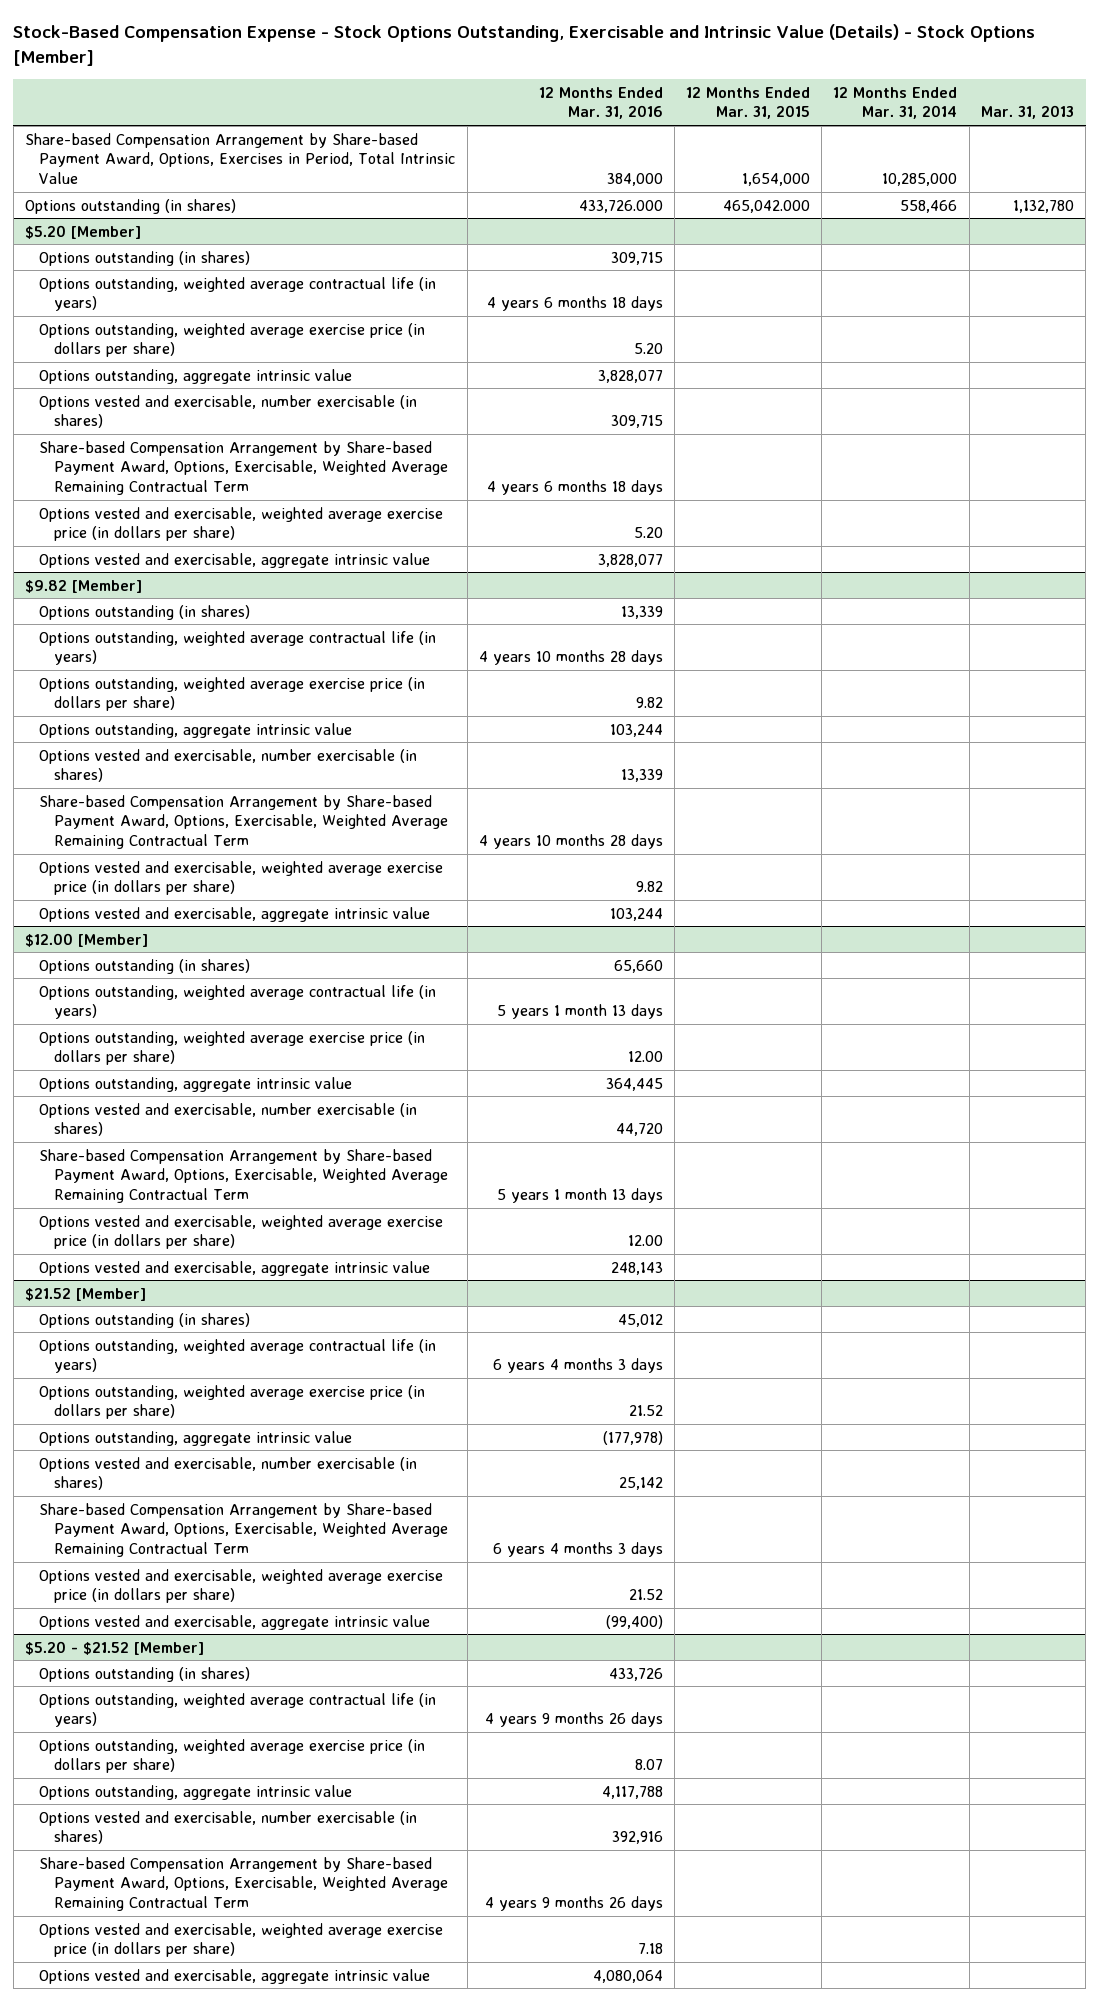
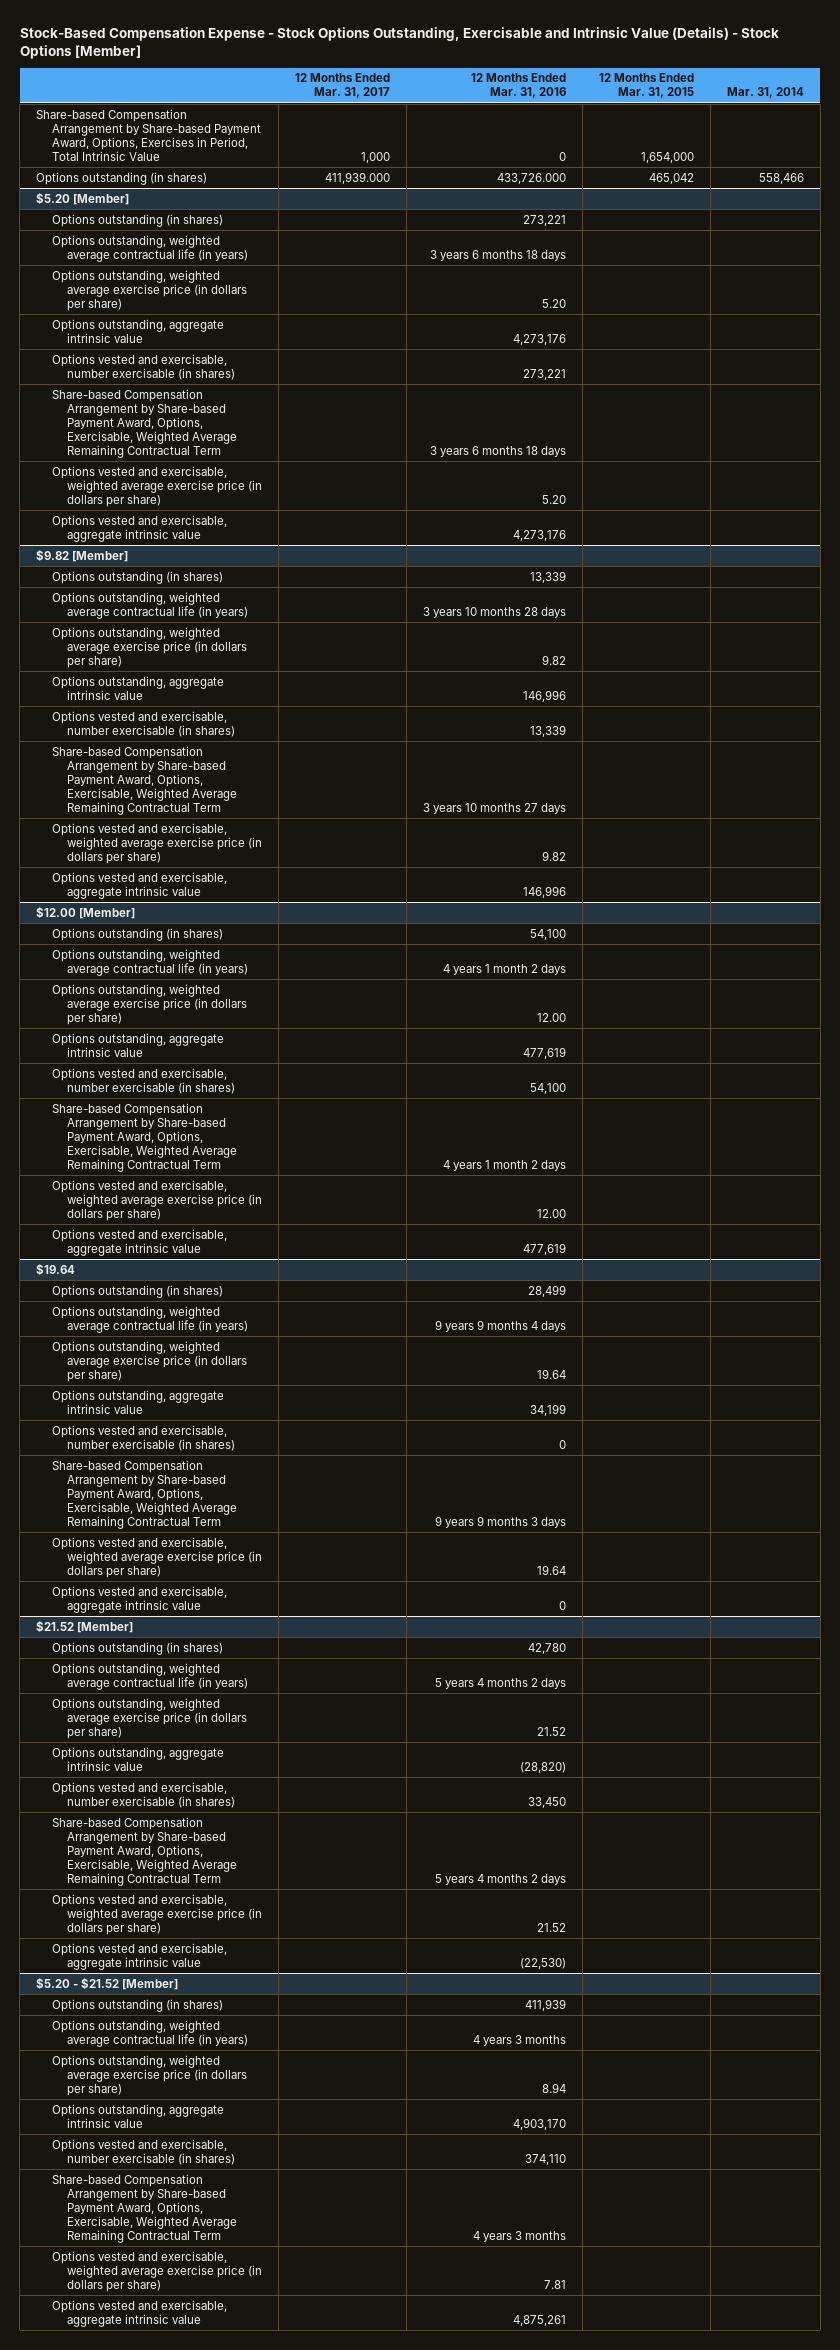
[833,86,958,120] 12 Months Ended Mar. 31, 2014 -> none
[980,105,1074,120] Mar. 31, 2013 -> none
none -> [295,73,391,99] 12 Months Ended Mar. 31, 2017
none -> [726,87,804,99] Mar. 31, 2014
[606,173,663,187] 384,000 -> [559,151,567,161] 0
[723,199,811,213] 465,042.000 -> [649,172,695,184] 465,042
[610,251,663,265] 309,715 -> [523,214,567,226] 273,221
[486,296,663,312] 4 years 6 months 18 days -> [430,249,567,261] 3 years 6 months 18 days
[597,369,663,383] 3,828,077 -> [513,333,567,345] 4,273,176
[610,415,663,429] 309,715 -> [523,368,567,380] 273,221
[486,480,663,496] 4 years 6 months 18 days -> [430,445,567,457] 3 years 6 months 18 days
[597,553,663,567] 3,828,077 -> [513,529,567,541] 4,273,176
[478,650,663,666] 4 years 10 months 28 days -> [423,606,567,618] 3 years 10 months 28 days
[609,723,663,737] 103,244 -> [523,689,567,702] 146,996
[478,834,663,850] 4 years 10 months 28 days -> [423,802,567,814] 3 years 10 months 27 days
[609,907,663,921] 103,244 -> [523,885,567,898] 146,996
[613,959,663,973] 65,660 -> [530,928,567,940] 54,100
[496,1004,663,1020] 5 years 1 month 13 days -> [443,963,567,975] 4 years 1 month 2 days
[605,1077,663,1091] 364,445 -> [523,1046,567,1059] 477,619
[615,1123,663,1137] 44,720 -> [530,1082,567,1094] 54,100
[496,1188,663,1204] 5 years 1 month 13 days -> [443,1159,567,1171] 4 years 1 month 2 days
[610,1261,663,1275] 248,143 -> [523,1242,567,1255] 477,619
none -> [36,1262,76,1276] $19.64
none -> [51,1284,223,1298] Options outstanding (in shares)
none -> [51,1305,249,1333] Options outstanding, weighted average contractual life (in years)
none -> [51,1340,248,1382] Options outstanding, weighted average exercise price (in dollars per share)
none -> [51,1389,224,1414] Options outstanding, aggregate intrinsic value
none -> [51,1424,236,1451] Options vested and exercisable, number exercisable (in shares)
none -> [51,1459,238,1529] Share-based Compensation Arrangement by Share-based Payment Award, Options, Exercisable, Weighted Average Remaining Contractual Term
none -> [51,1536,263,1578] Options vested and exercisable, weighted average exercise price (in dollars per share)
none -> [51,1585,227,1613] Options vested and exercisable, aggregate intrinsic value
[617,1313,663,1327] 45,012 -> [528,1642,567,1654] 42,780
[492,1358,663,1374] 6 years 4 months 3 days -> [435,1677,567,1689] 5 years 4 months 2 days
[602,1430,663,1445] (177,978) -> [520,1761,567,1773] (28,820)
[618,1477,663,1491] 25,142 -> [528,1796,567,1808] 33,450
[492,1542,663,1558] 6 years 4 months 3 days -> [435,1873,567,1885] 5 years 4 months 2 days
[605,1614,663,1629] (99,400) -> [520,1957,567,1969] (22,530)
[608,1667,663,1681] 433,726 -> [525,1998,567,2011] 411,939
[484,1712,663,1728] 4 years 9 months 26 days -> [473,2034,567,2046] 4 years 3 months
[634,1759,663,1771] 8.07 -> [542,2082,567,2093] 8.94
[601,1785,663,1799] 4,117,788 -> [513,2117,567,2130] 4,903,170
[611,1831,663,1845] 392,916 -> [525,2153,567,2165] 374,110
[484,1896,663,1912] 4 years 9 months 26 days -> [473,2230,567,2242] 4 years 3 months
[637,1943,663,1955] 7.18 -> [544,2279,567,2289] 7.81
[592,1969,663,1983] 4,080,064 -> [513,2314,567,2326] 4,875,261

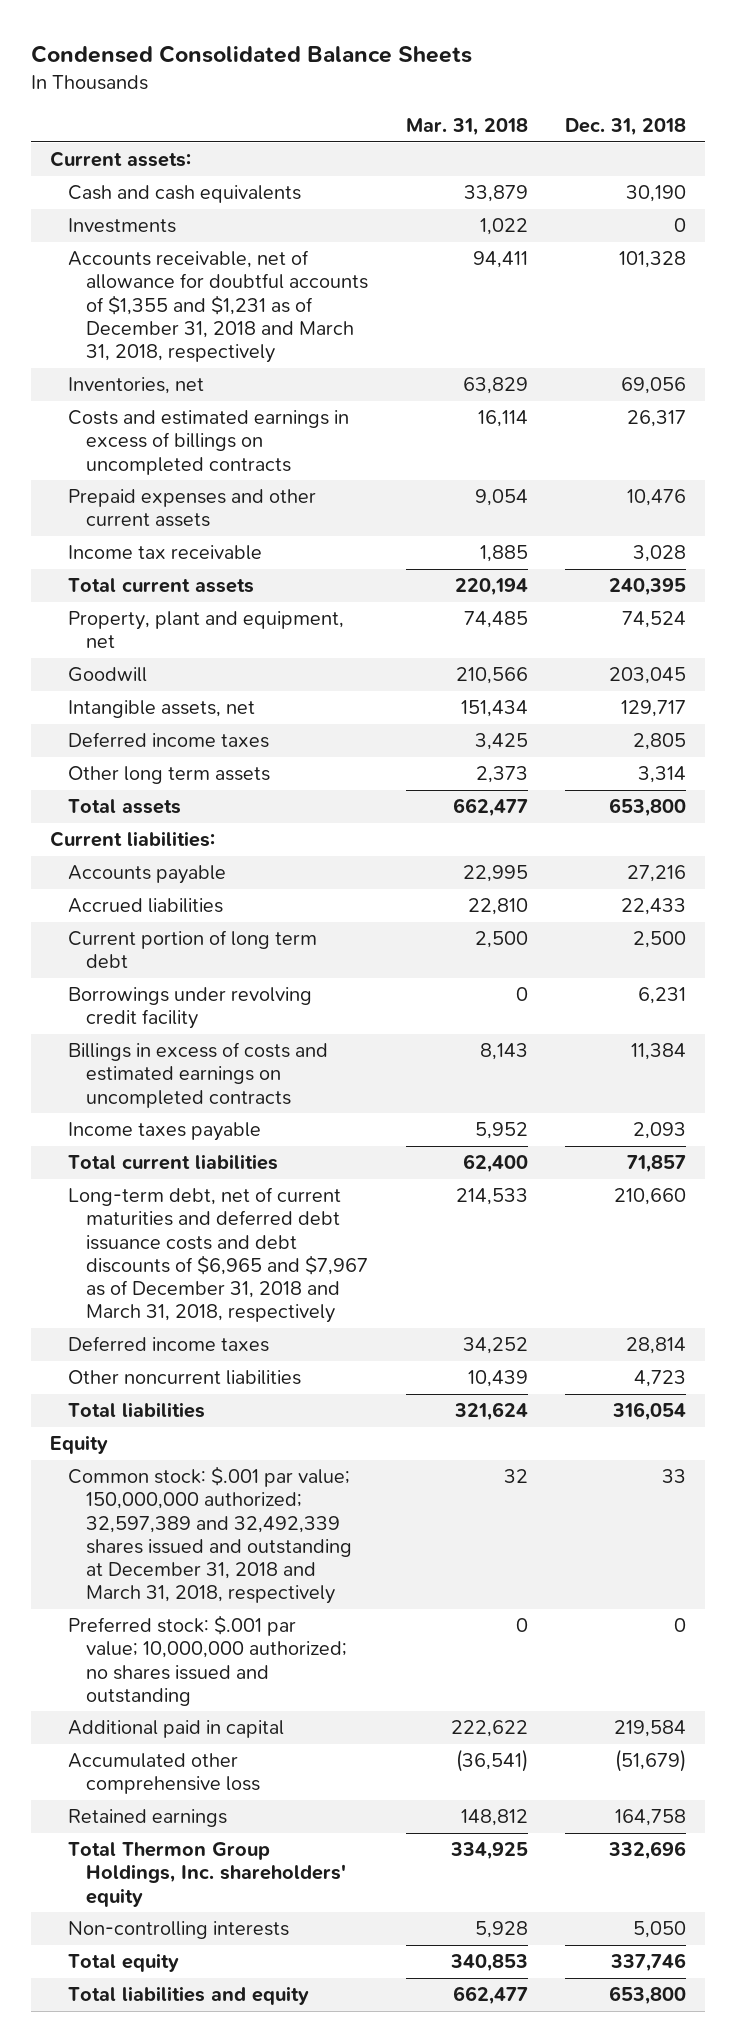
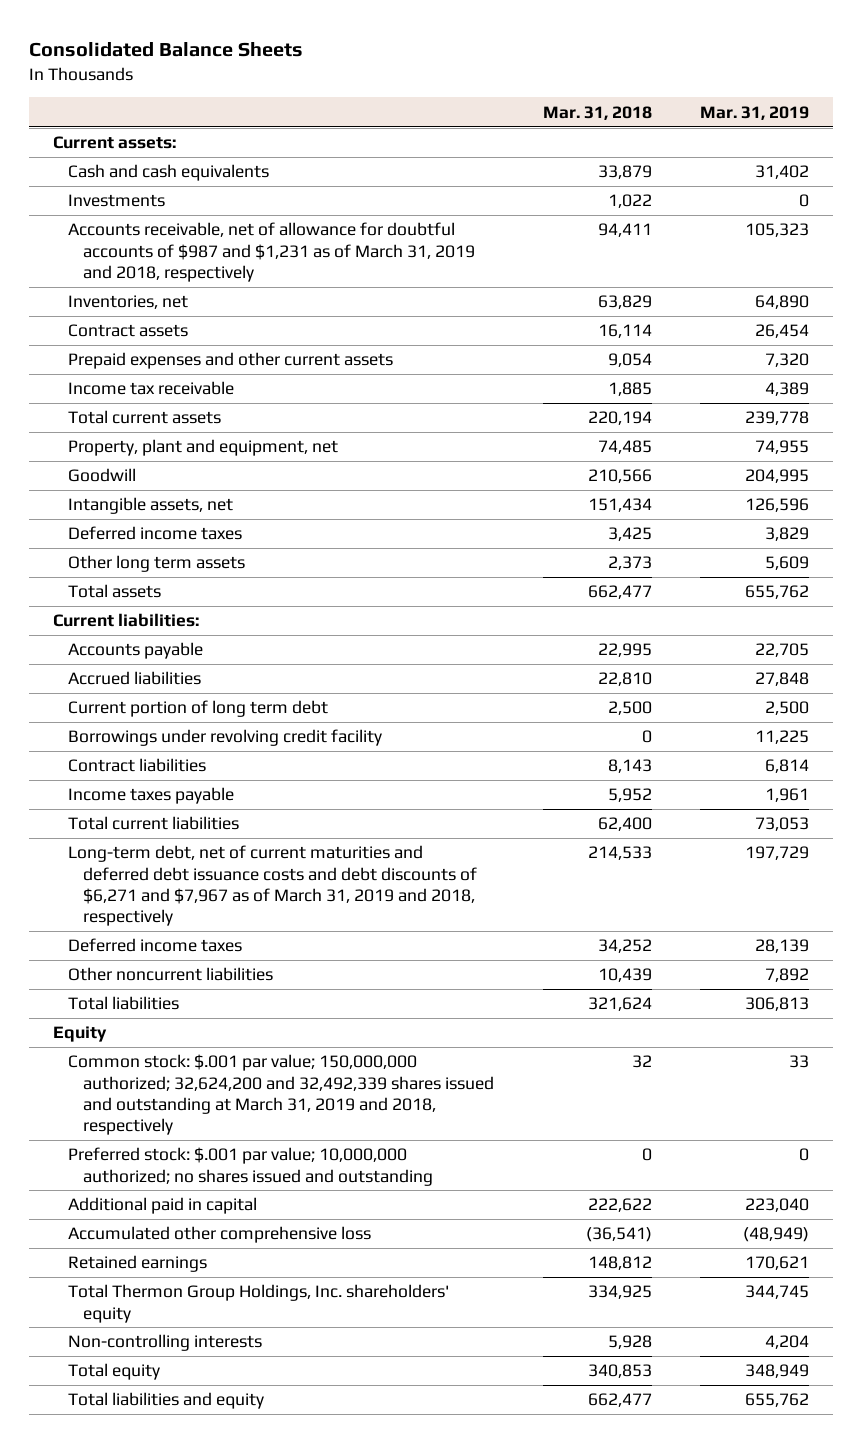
[31,45,473,64] Condensed Consolidated Balance Sheets -> [29,42,304,58] Consolidated Balance Sheets
[565,118,687,137] Dec. 31, 2018 -> none
none -> [700,105,810,120] Mar. 31, 2019
[68,250,369,363] Accounts receivable, net of allowance for doubtful accounts of $1,355 and $1,231 as of December 31, 2018 and March 31, 2018, respectively -> [68,222,476,282] Accounts receivable, net of allowance for doubtful accounts of $987 and $1,231 as of March 31, 2019 and 2018, respectively
[68,410,350,475] Costs and estimated earnings in excess of billings on uncompleted contracts -> [68,324,189,338] Contract assets
[68,1042,329,1108] Billings in excess of costs and estimated earnings on uncompleted contracts -> [68,758,207,773] Contract liabilities
[68,1187,369,1324] Long-term debt, net of current maturities and deferred debt issuance costs and debt discounts of $6,965 and $7,967 as of December 31, 2018 and March 31, 2018, respectively -> [68,845,478,926] Long-term debt, net of current maturities and deferred debt issuance costs and debt discounts of $6,271 and $7,967 as of March 31, 2019 and 2018, respectively
[68,1466,353,1605] Common stock: $.001 par value; 150,000,000 authorized; 32,597,389 and 32,492,339 shares issued and outstanding at December 31, 2018 and March 31, 2018, respectively -> [68,1054,495,1135] Common stock: $.001 par value; 150,000,000 authorized; 32,624,200 and 32,492,339 shares issued and outstanding at March 31, 2019 and 2018, respectively

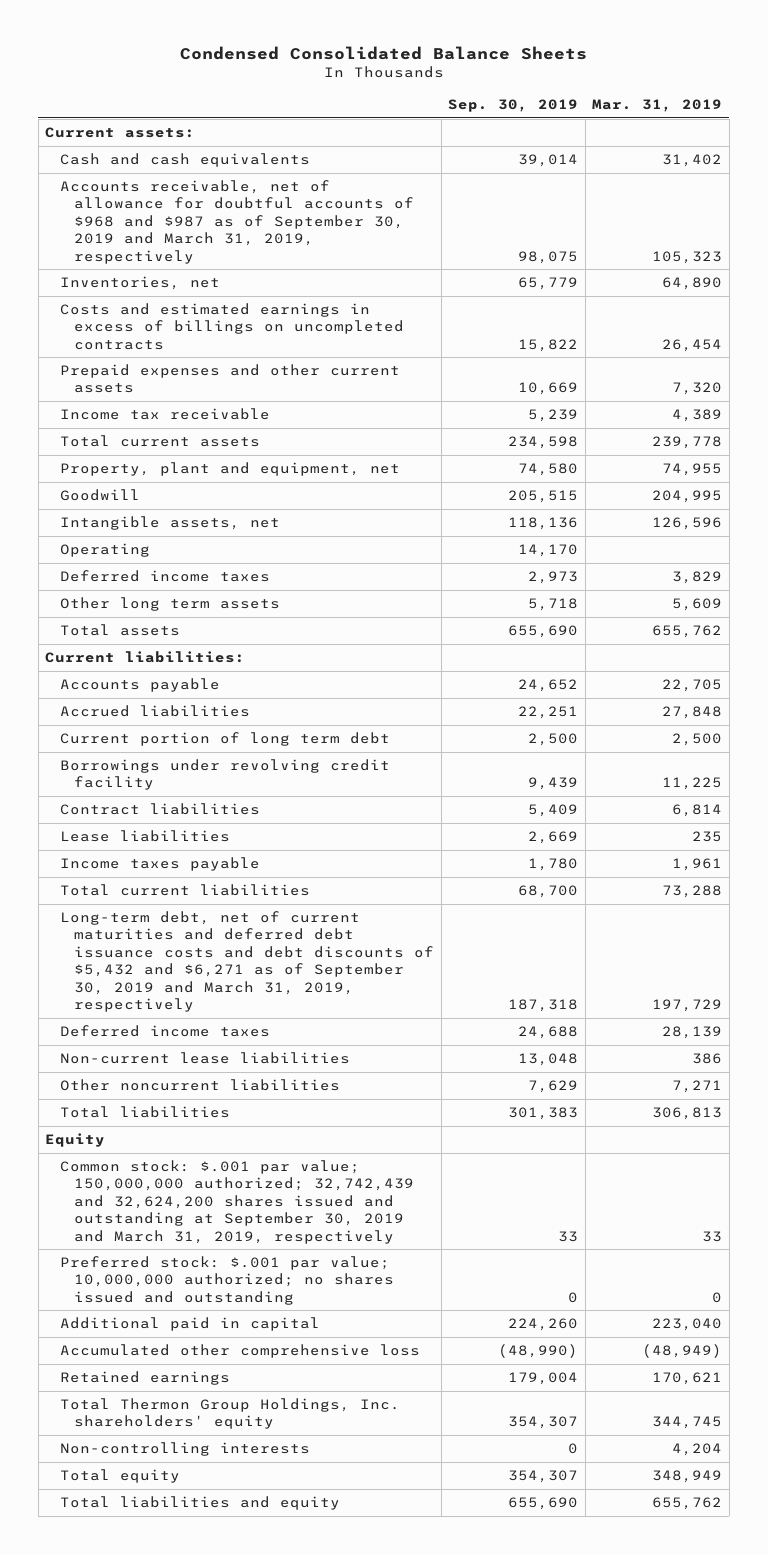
[29,42,304,58] Consolidated Balance Sheets -> [179,46,587,61] Condensed Consolidated Balance Sheets
[542,105,652,120] Mar. 31, 2018 -> none
none -> [448,98,579,112] Sep. 30, 2019
[68,194,166,208] Investments -> none
[68,222,476,282] Accounts receivable, net of allowance for doubtful accounts of $987 and $1,231 as of March 31, 2019 and 2018, respectively -> [59,180,414,264] Accounts receivable, net of allowance for doubtful accounts of $968 and $987 as of September 30, 2019 and March 31, 2019, respectively
[68,324,189,338] Contract assets -> [59,303,404,350] Costs and estimated earnings in excess of billings on uncompleted contracts
none -> [59,543,150,558] Operating
none -> [59,830,230,843] Lease liabilities
[755,817,810,832] 73,053 -> [662,885,723,899] 73,288
[68,845,478,926] Long-term debt, net of current maturities and deferred debt issuance costs and debt discounts of $6,271 and $7,967 as of March 31, 2019 and 2018, respectively -> [59,911,434,1013] Long-term debt, net of current maturities and deferred debt issuance costs and debt discounts of $5,432 and $6,271 as of September 30, 2019 and March 31, 2019, respectively
none -> [59,1052,350,1065] Non-current lease liabilities
[765,968,810,983] 7,892 -> [672,1080,723,1094] 7,271
[68,1054,495,1135] Common stock: $.001 par value; 150,000,000 authorized; 32,624,200 and 32,492,339 shares issued and outstanding at March 31, 2019 and 2018, respectively -> [59,1160,414,1244] Common stock: $.001 par value; 150,000,000 authorized; 32,742,439 and 32,624,200 shares issued and outstanding at September 30, 2019 and March 31, 2019, respectively

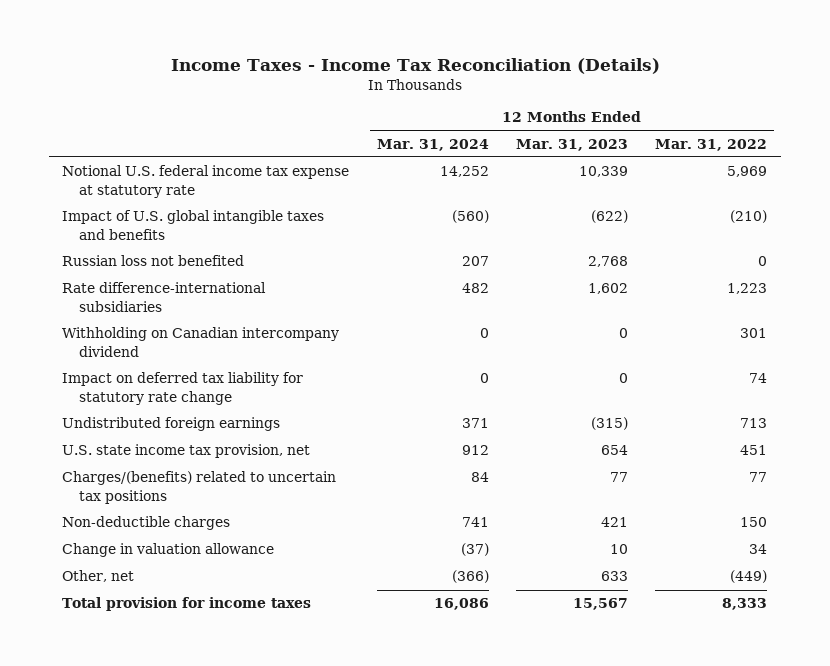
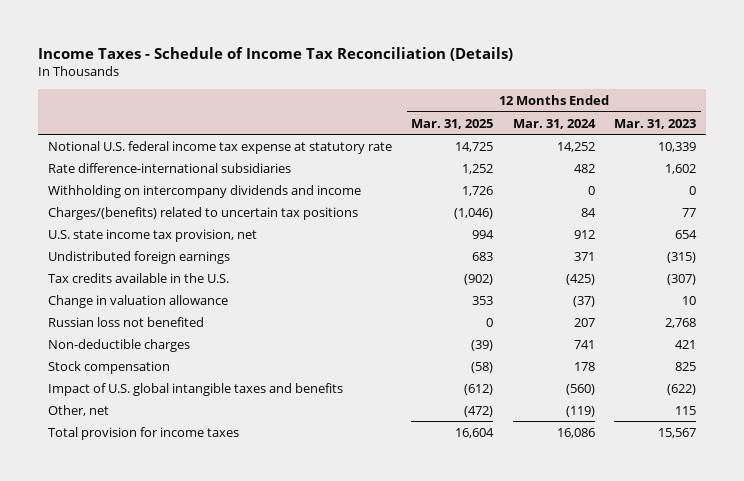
[170,57,660,74] Income Taxes - Income Tax Reconciliation (Details) -> [38,46,514,61] Income Taxes - Schedule of Income Tax Reconciliation (Details)
[655,138,768,151] Mar. 31, 2022 -> none
none -> [411,118,494,129] Mar. 31, 2025
[62,372,304,405] Impact on deferred tax liability for statutory rate change -> none
[62,327,340,357] Withholding on Canadian intercompany dividend -> [48,184,362,198] Withholding on intercompany dividends and income
[62,444,311,459] U.S. state income tax provision, net -> [48,228,258,242] U.S. state income tax provision, net
[62,417,281,432] Undistributed foreign earnings -> [48,250,231,264] Undistributed foreign earnings
none -> [48,272,230,283] Tax credits available in the U.S.
[62,255,245,267] Russian loss not benefited -> [48,316,205,327] Russian loss not benefited
[62,516,231,531] Non-deductible charges -> [48,338,191,352] Non-deductible charges
none -> [48,360,171,374] Stock compensation
[62,210,325,240] Impact of U.S. global intangible taxes and benefits -> [48,382,344,396] Impact of U.S. global intangible taxes and benefits
[451,570,489,584] (366) -> [565,405,595,417] (119)
[600,571,628,582] 633 -> [674,405,696,415] 115

